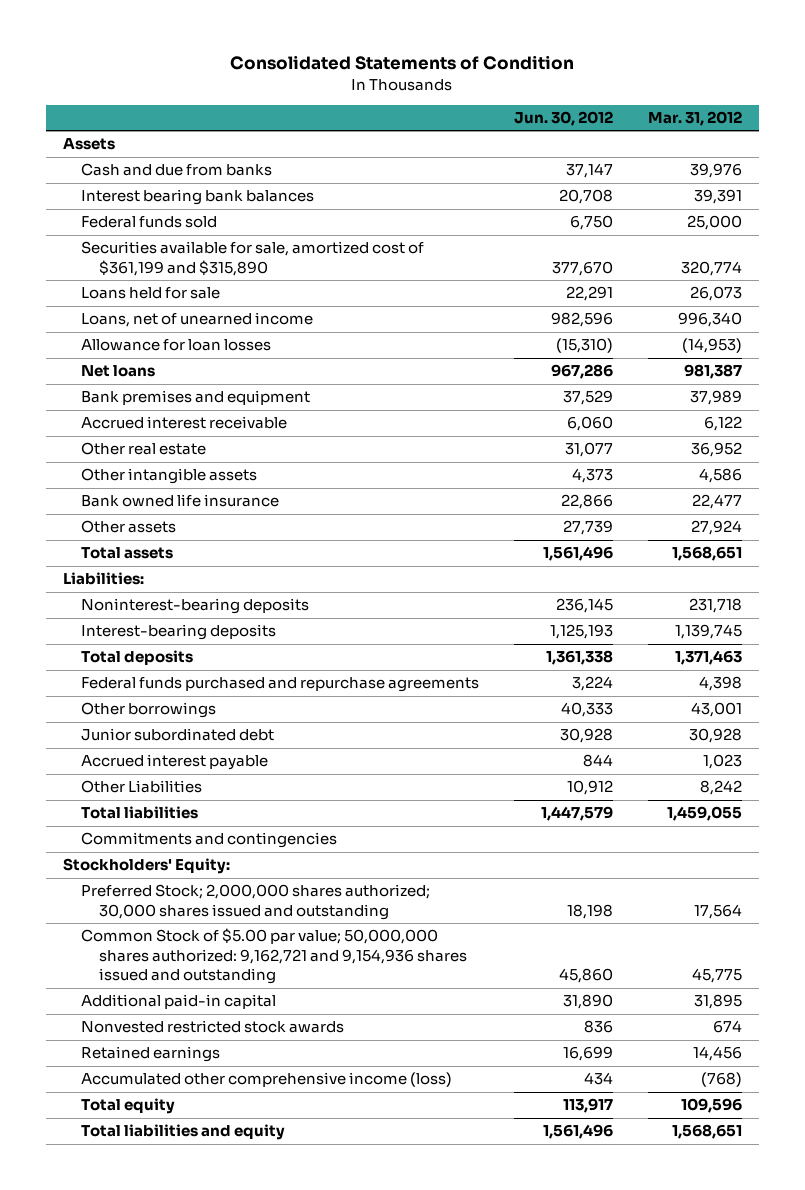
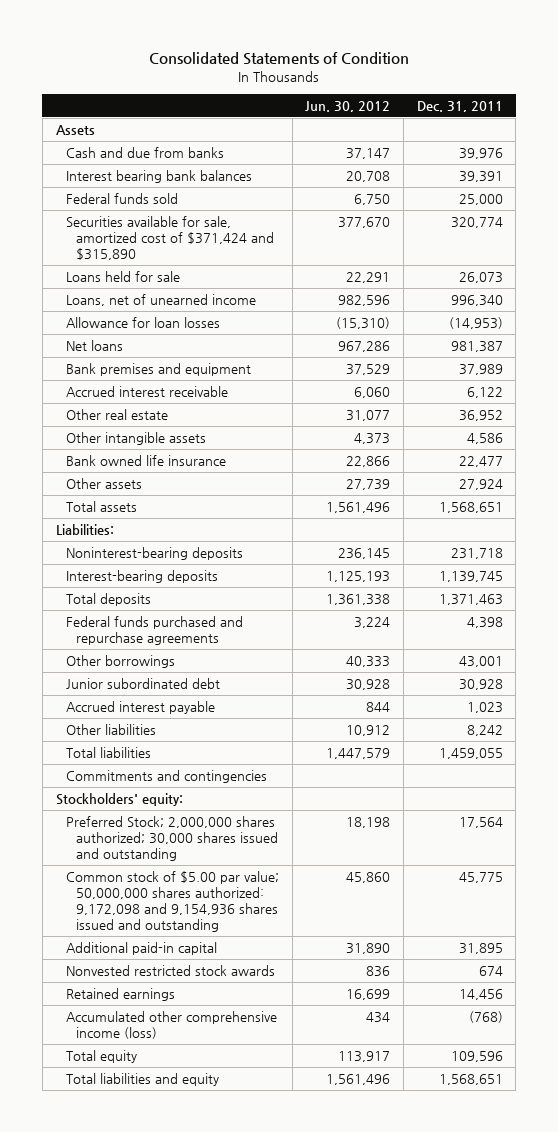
[647,110,742,126] Mar. 31, 2012 -> none
none -> [416,100,503,112] Dec. 31, 2011
[81,241,425,276] Securities available for sale, amortized cost of $361,199 and $315,890 -> [65,216,275,260] Securities available for sale, amortized cost of $371,424 and $315,890
[81,780,203,794] Other Liabilities -> [65,724,156,736] Other liabilities
[63,858,231,875] Stockholders' Equity: -> [55,793,183,807] Stockholders' equity:
[81,928,468,985] Common Stock of $5.00 par value; 50,000,000 shares authorized: 9,162,721 and 9,154,936 shares issued and outstanding -> [65,871,279,932] Common stock of $5.00 par value; 50,000,000 shares authorized: 9,172,098 and 9,154,936 shares issued and outstanding

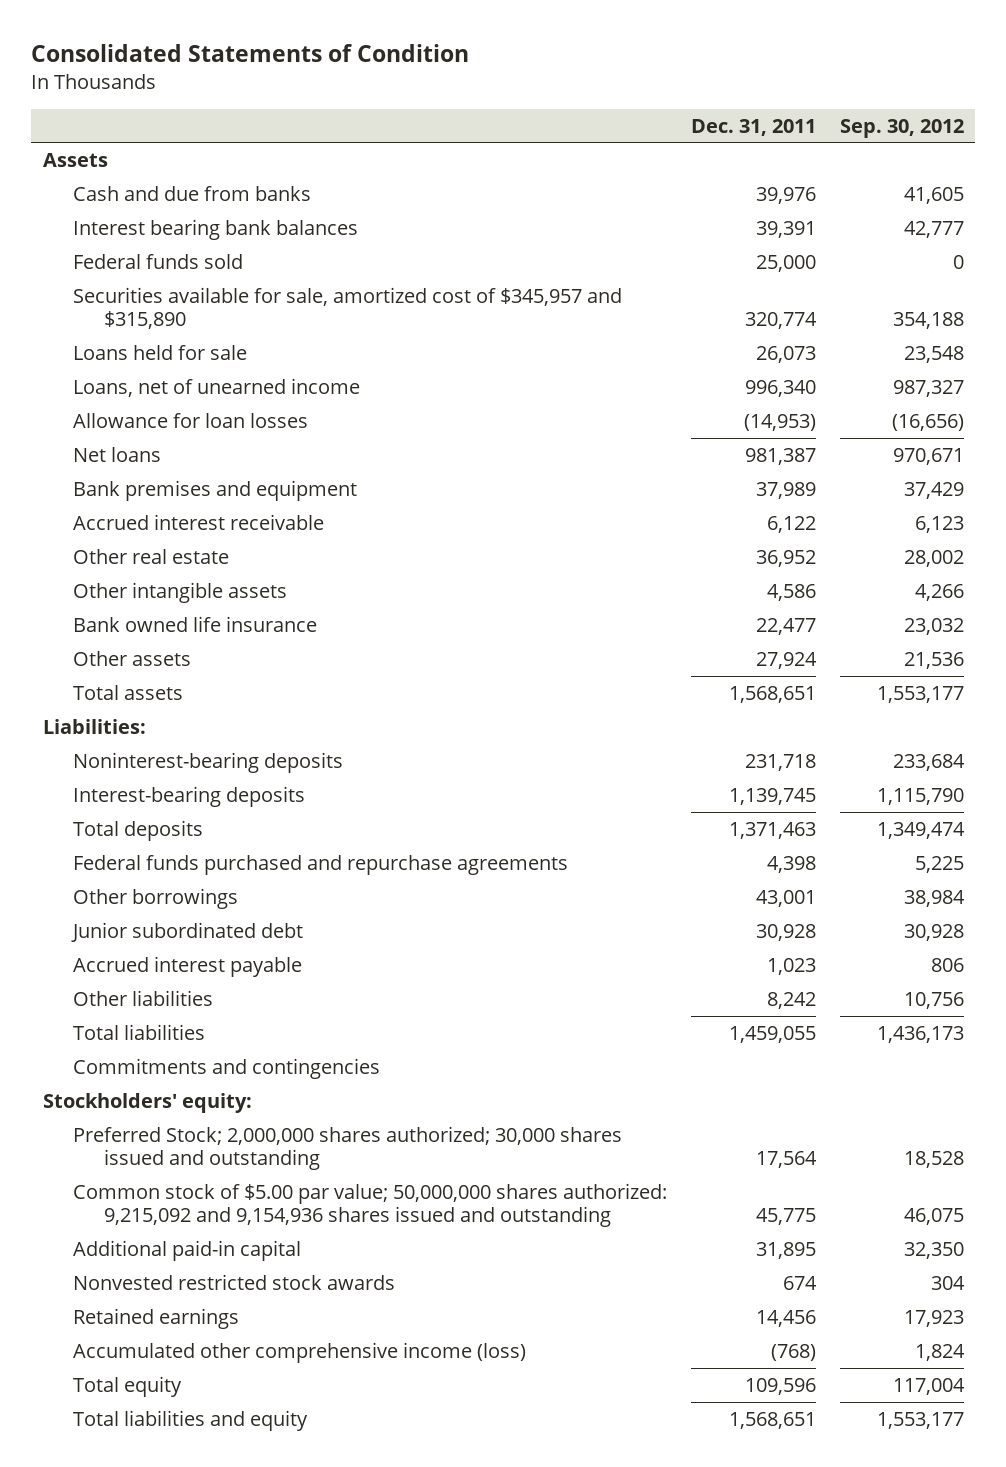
[305,100,391,112] Jun. 30, 2012 -> none
none -> [839,118,964,138] Sep. 30, 2012
[65,216,275,260] Securities available for sale, amortized cost of $371,424 and $315,890 -> [73,287,623,330] Securities available for sale, amortized cost of $345,957 and $315,890
[65,871,279,932] Common stock of $5.00 par value; 50,000,000 shares authorized: 9,172,098 and 9,154,936 shares issued and outstanding -> [73,1183,668,1228] Common stock of $5.00 par value; 50,000,000 shares authorized: 9,215,092 and 9,154,936 shares issued and outstanding

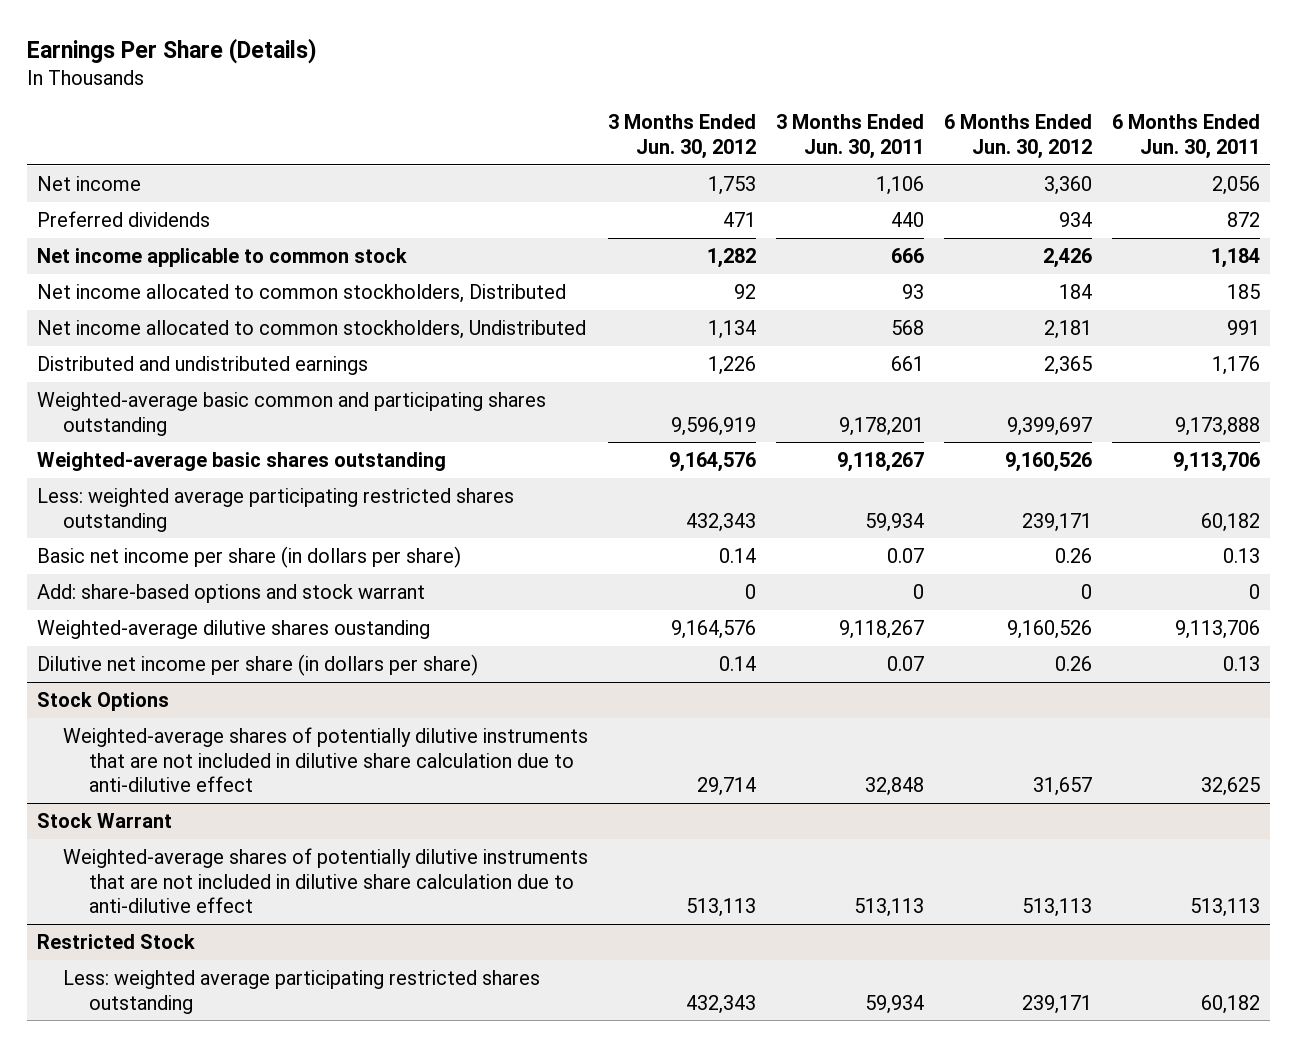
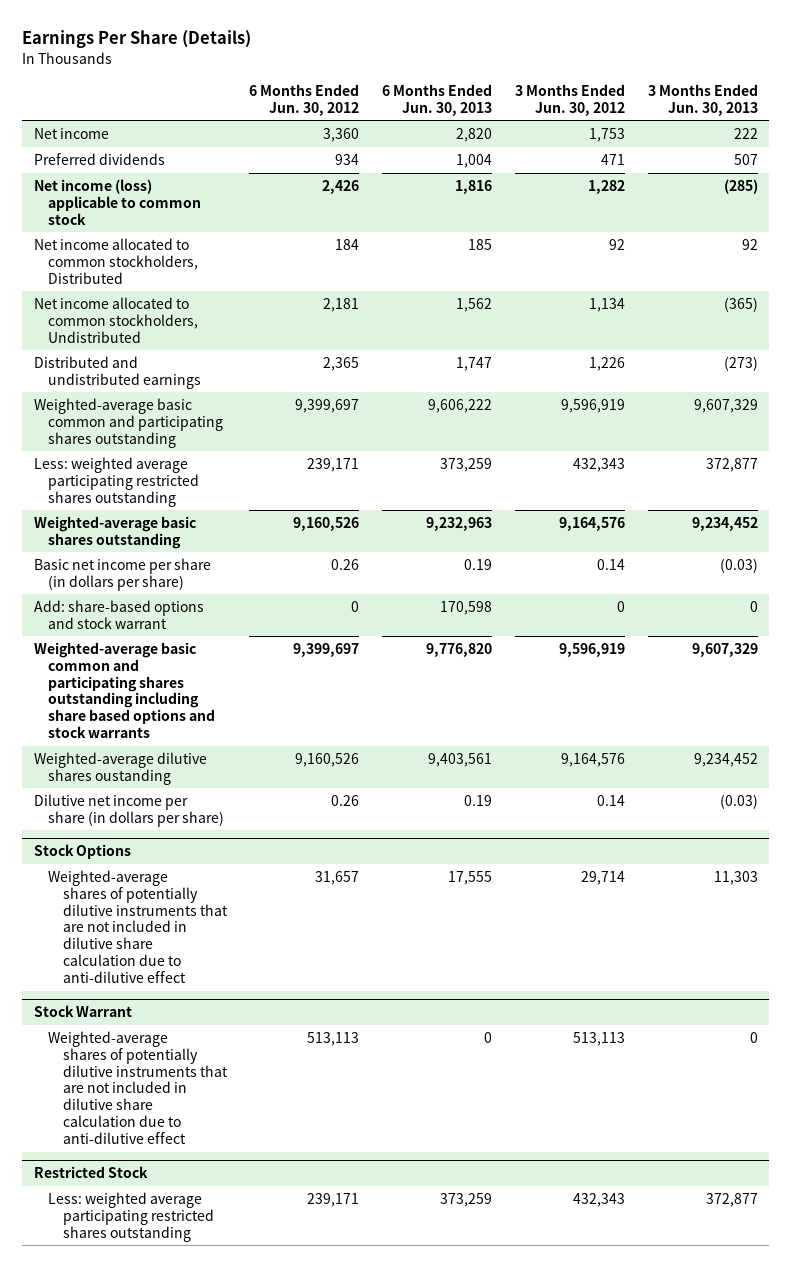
[775,114,924,160] 3 Months Ended Jun. 30, 2011 -> none
[1111,114,1260,160] 6 Months Ended Jun. 30, 2011 -> none
none -> [382,83,493,116] 6 Months Ended Jun. 30, 2013
none -> [647,83,758,116] 3 Months Ended Jun. 30, 2013
[37,247,408,267] Net income applicable to common stock -> [33,178,202,225] Net income (loss) applicable to common stock
[37,451,447,471] Weighted-average basic shares outstanding -> [33,515,196,549] Weighted-average basic shares outstanding
none -> [33,641,216,739] Weighted-average basic common and participating shares outstanding including share based options and stock warrants

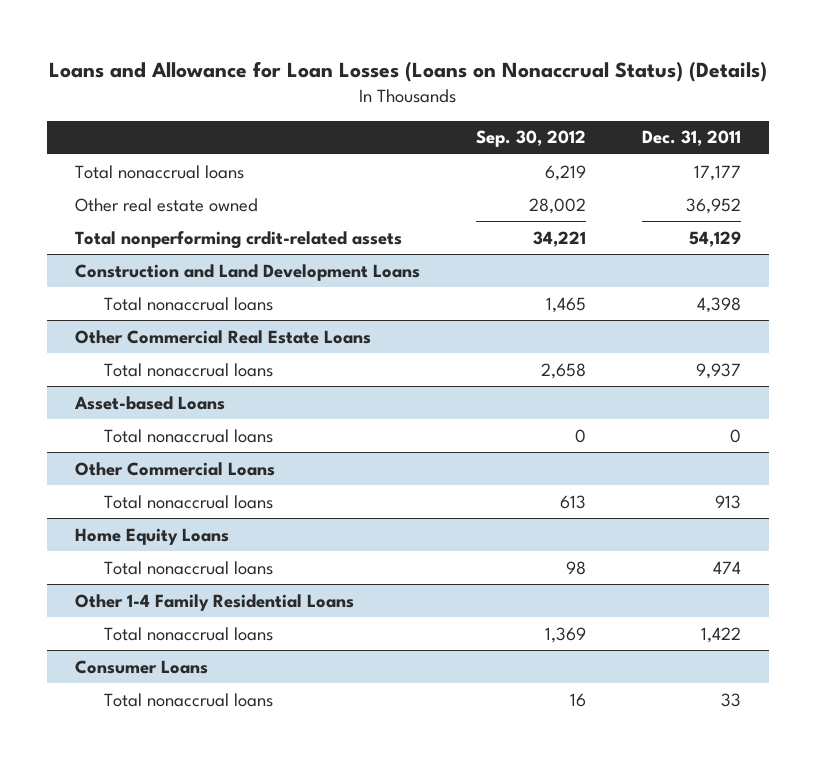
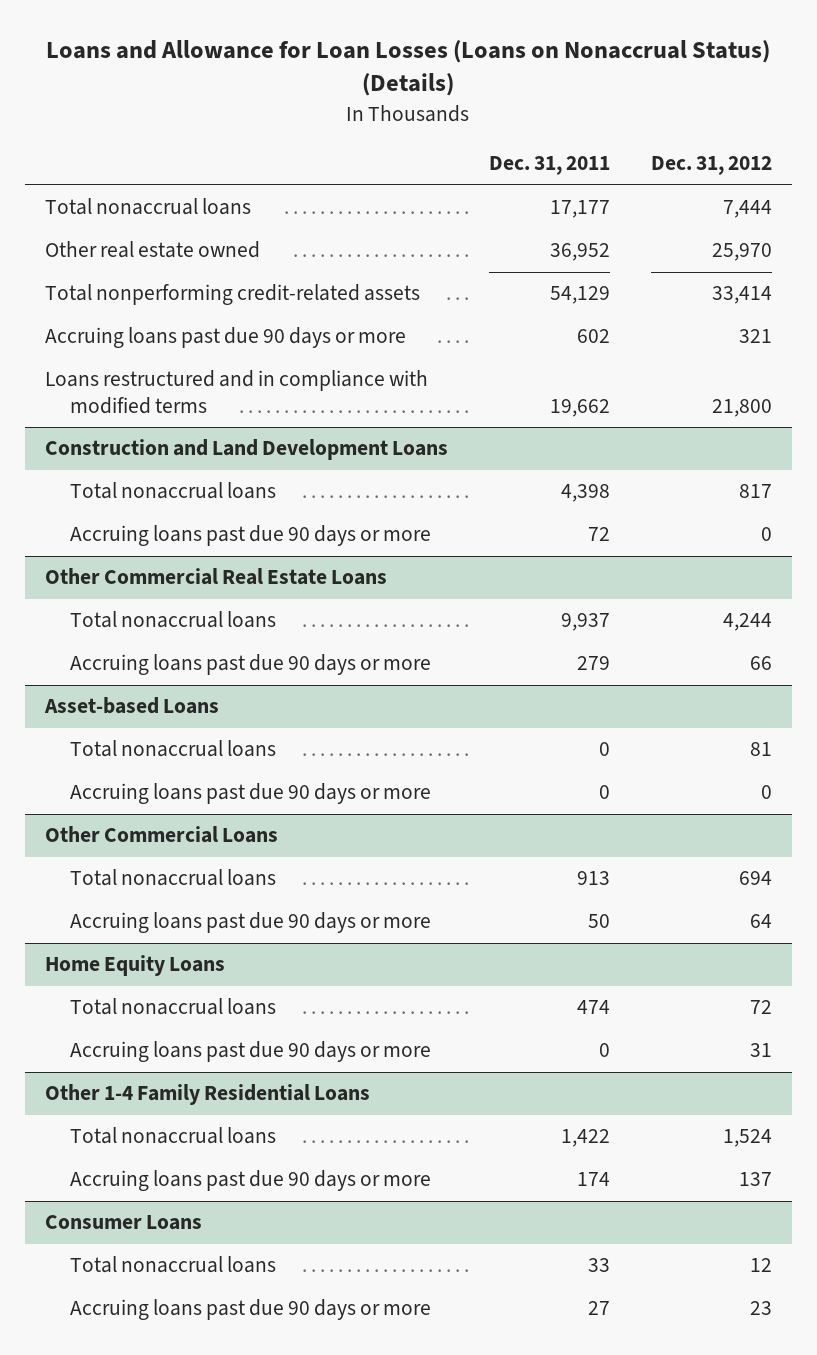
[476,130,587,148] Sep. 30, 2012 -> none
none -> [650,156,772,176] Dec. 31, 2012
[75,230,403,249] Total nonperforming crdit-related assets -> [45,284,421,306] Total nonperforming credit-related assets
none -> [45,327,407,349] Accruing loans past due 90 days or more
none -> [45,370,429,414] Loans restructured and in compliance with modified terms
none -> [70,525,432,547] Accruing loans past due 90 days or more
none -> [70,654,432,676] Accruing loans past due 90 days or more
none -> [70,783,432,805] Accruing loans past due 90 days or more
none -> [70,912,432,934] Accruing loans past due 90 days or more
none -> [70,1041,432,1063] Accruing loans past due 90 days or more
none -> [70,1170,432,1192] Accruing loans past due 90 days or more
none -> [70,1299,432,1321] Accruing loans past due 90 days or more

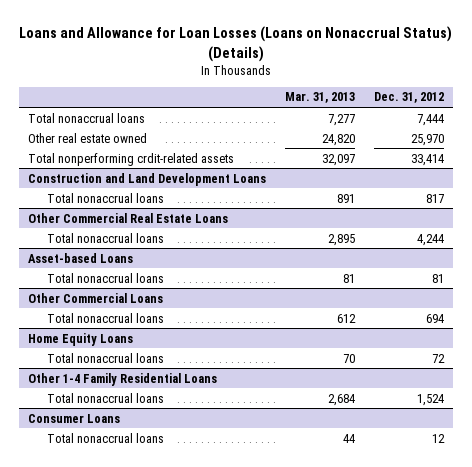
[488,156,610,176] Dec. 31, 2011 -> none
none -> [285,92,356,104] Mar. 31, 2013
[45,327,407,349] Accruing loans past due 90 days or more -> none
[45,370,429,414] Loans restructured and in compliance with modified terms -> none
[45,284,421,306] Total nonperforming credit-related assets -> [28,152,235,166] Total nonperforming crdit-related assets
[70,525,432,547] Accruing loans past due 90 days or more -> none
[70,654,432,676] Accruing loans past due 90 days or more -> none
[70,783,432,805] Accruing loans past due 90 days or more -> none
[70,912,432,934] Accruing loans past due 90 days or more -> none
[70,1041,432,1063] Accruing loans past due 90 days or more -> none
[70,1170,432,1192] Accruing loans past due 90 days or more -> none
[70,1299,432,1321] Accruing loans past due 90 days or more -> none

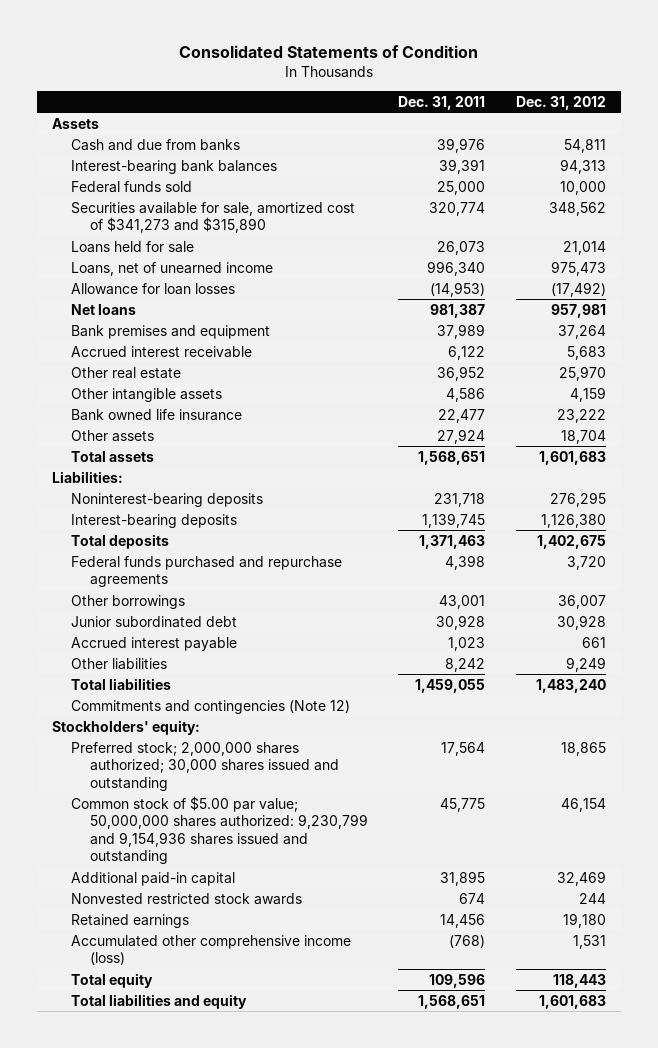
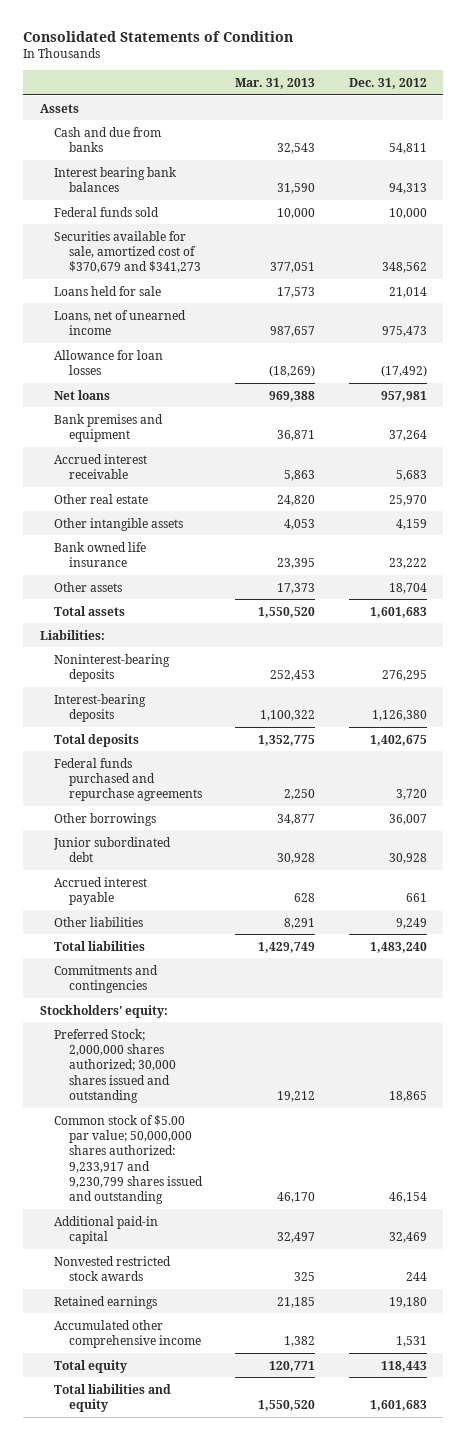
[398,95,486,110] Dec. 31, 2011 -> none
none -> [235,77,316,89] Mar. 31, 2013
[70,159,277,174] Interest-bearing bank balances -> [54,166,178,192] Interest bearing bank balances
[70,201,355,234] Securities available for sale, amortized cost of $341,273 and $315,890 -> [54,230,201,274] Securities available for sale, amortized cost of $370,679 and $341,273
[70,699,350,714] Commitments and contingencies (Note 12) -> [54,964,159,993] Commitments and contingencies
[70,741,339,791] Preferred stock; 2,000,000 shares authorized; 30,000 shares issued and outstanding -> [54,1028,176,1103] Preferred Stock; 2,000,000 shares authorized; 30,000 shares issued and outstanding
[70,795,368,865] Common stock of $5.00 par value; 50,000,000 shares authorized: 9,230,799 and 9,154,936 shares issued and outstanding -> [54,1114,203,1205] Common stock of $5.00 par value; 50,000,000 shares authorized: 9,233,917 and 9,230,799 shares issued and outstanding
[70,934,351,966] Accumulated other comprehensive income (loss) -> [54,1319,201,1348] Accumulated other comprehensive income

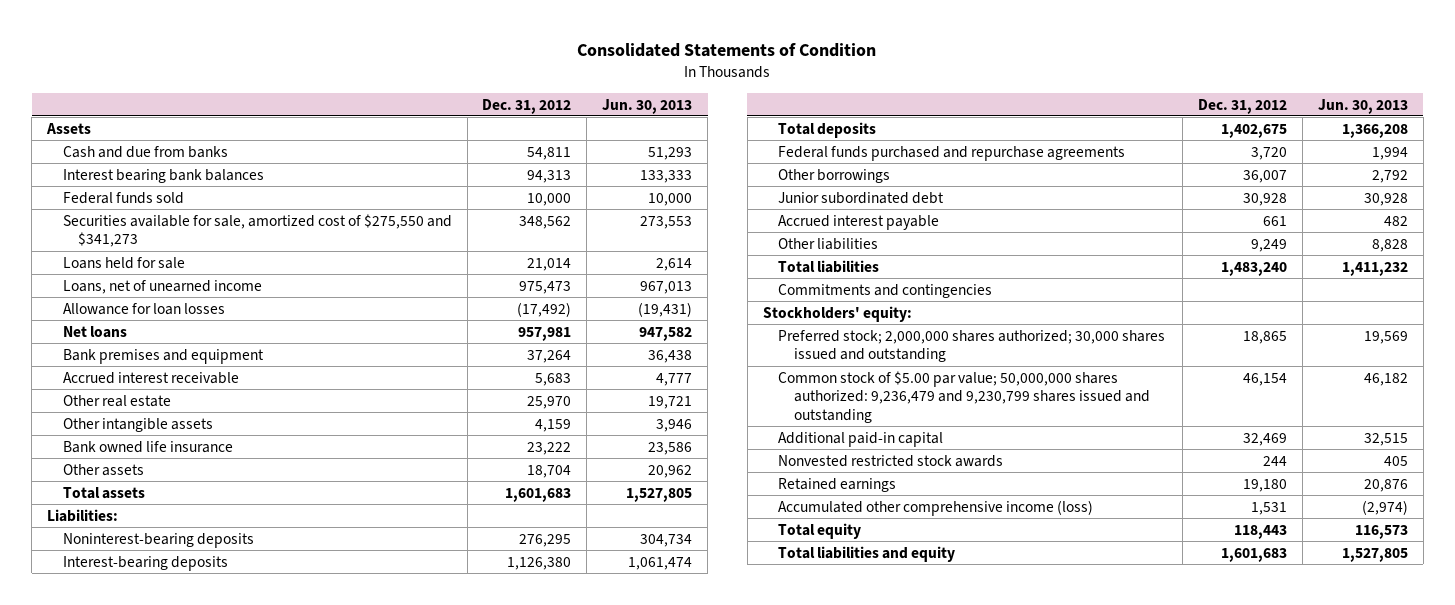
[235,77,316,89] Mar. 31, 2013 -> none
none -> [602,98,693,114] Jun. 30, 2013
[54,230,201,274] Securities available for sale, amortized cost of $370,679 and $341,273 -> [62,213,452,248] Securities available for sale, amortized cost of $275,550 and $341,273
[54,1028,176,1103] Preferred Stock; 2,000,000 shares authorized; 30,000 shares issued and outstanding -> [778,329,1166,363] Preferred stock; 2,000,000 shares authorized; 30,000 shares issued and outstanding
[54,1114,203,1205] Common stock of $5.00 par value; 50,000,000 shares authorized: 9,233,917 and 9,230,799 shares issued and outstanding -> [778,370,1150,424] Common stock of $5.00 par value; 50,000,000 shares authorized: 9,236,479 and 9,230,799 shares issued and outstanding
[54,1319,201,1348] Accumulated other comprehensive income -> [778,499,1094,516] Accumulated other comprehensive income (loss)

